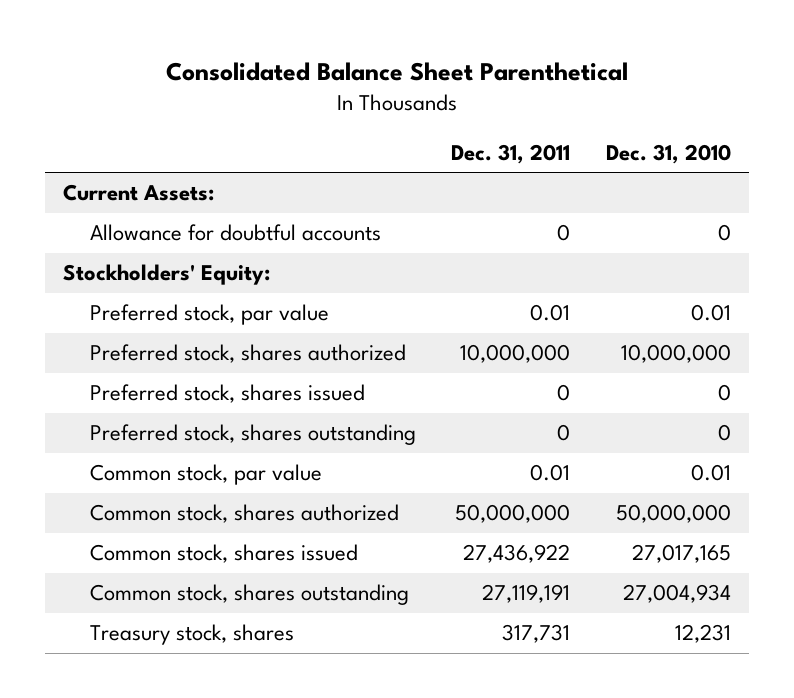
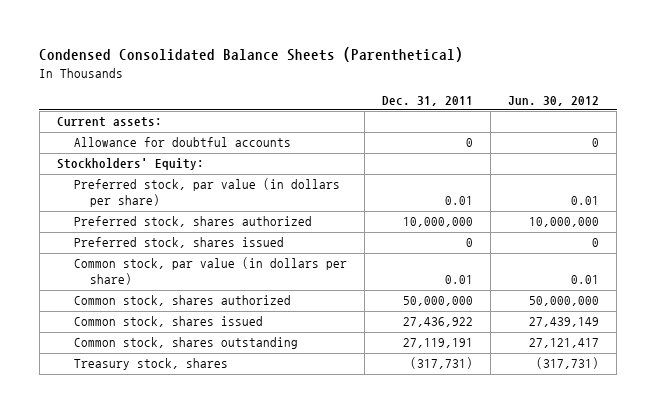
[166,61,629,81] Consolidated Balance Sheet Parenthetical -> [39,47,464,63] Condensed Consolidated Balance Sheets (Parenthetical)
[605,143,731,164] Dec. 31, 2010 -> none
none -> [508,95,600,106] Jun. 30, 2012
[63,184,215,202] Current Assets: -> [57,117,163,128] Current assets:
[89,304,329,326] Preferred stock, par value -> [73,178,340,208] Preferred stock, par value (in dollars per share)
[89,424,416,446] Preferred stock, shares outstanding -> none
[89,464,322,486] Common stock, par value -> [73,257,347,286] Common stock, par value (in dollars per share)
[502,624,571,644] 317,731 -> [409,357,473,370] (317,731)

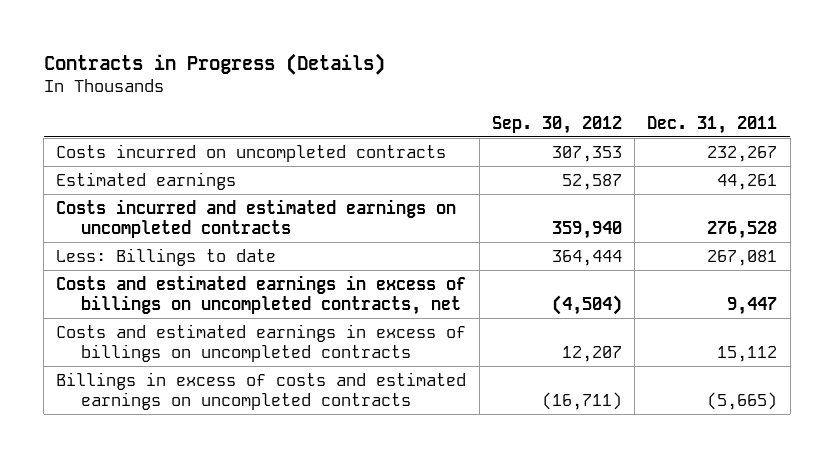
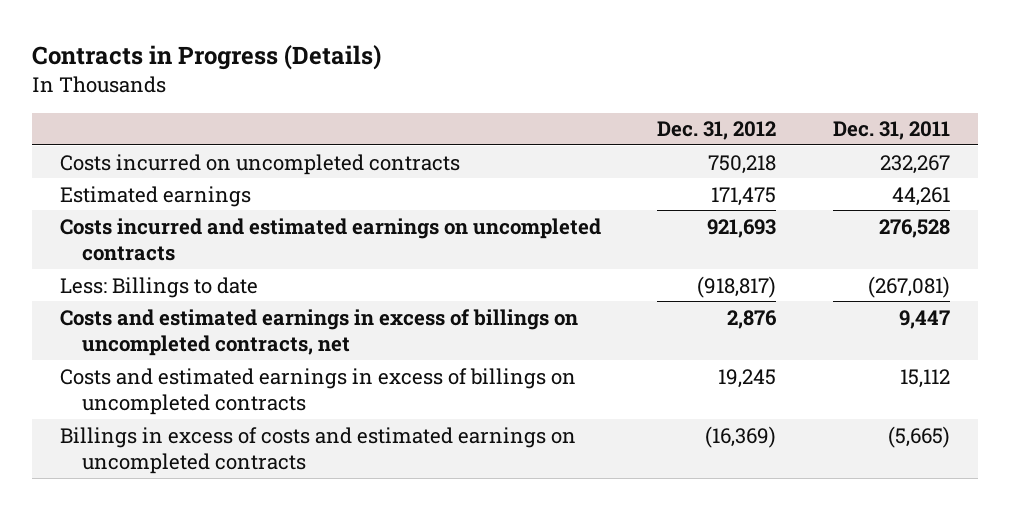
[491,115,622,134] Sep. 30, 2012 -> none
none -> [657,121,777,141] Dec. 31, 2012
[707,249,778,266] 267,081 -> [867,275,950,298] (267,081)

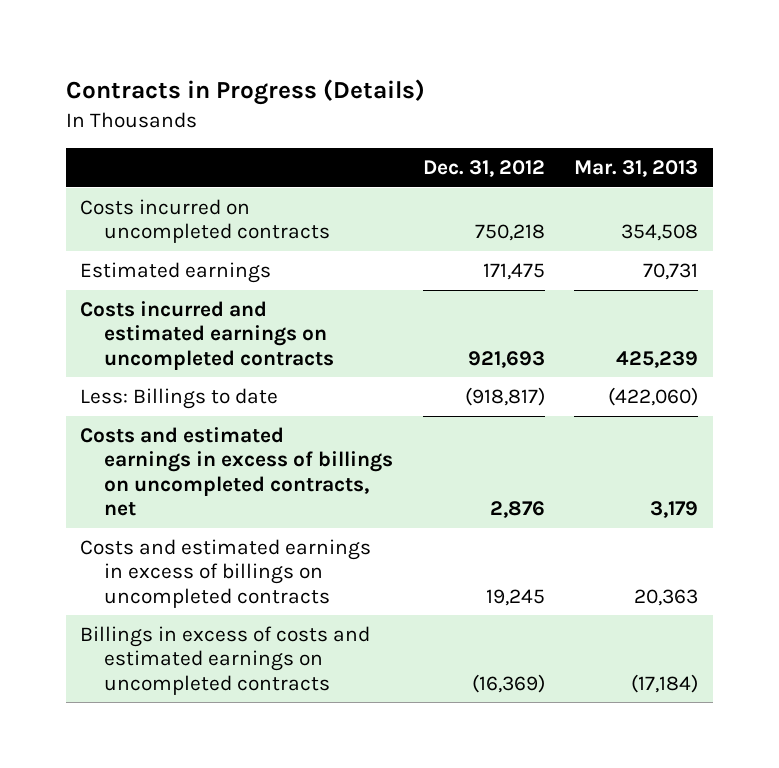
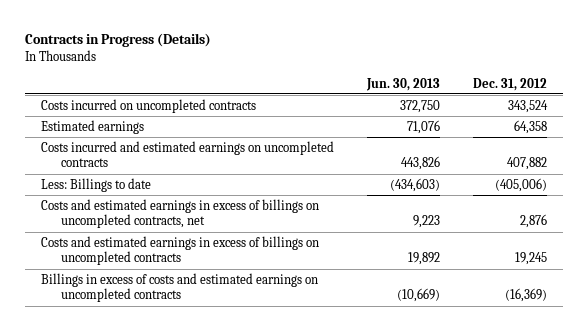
[574,160,699,178] Mar. 31, 2013 -> none
none -> [366,77,441,91] Jun. 30, 2013
[474,224,545,242] 750,218 -> [507,99,548,113] 343,524
[482,263,545,281] 171,475 -> [513,119,547,134] 64,358
[467,350,545,368] 921,693 -> [506,157,547,171] 407,882
[464,387,545,407] (918,817) -> [494,177,547,192] (405,006)

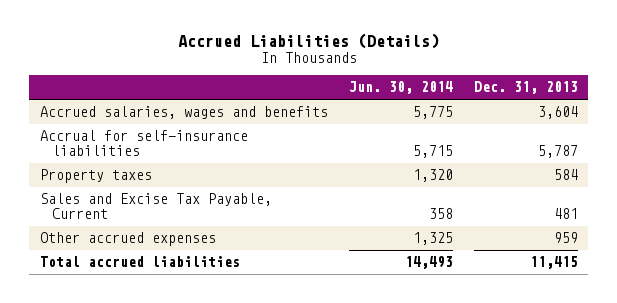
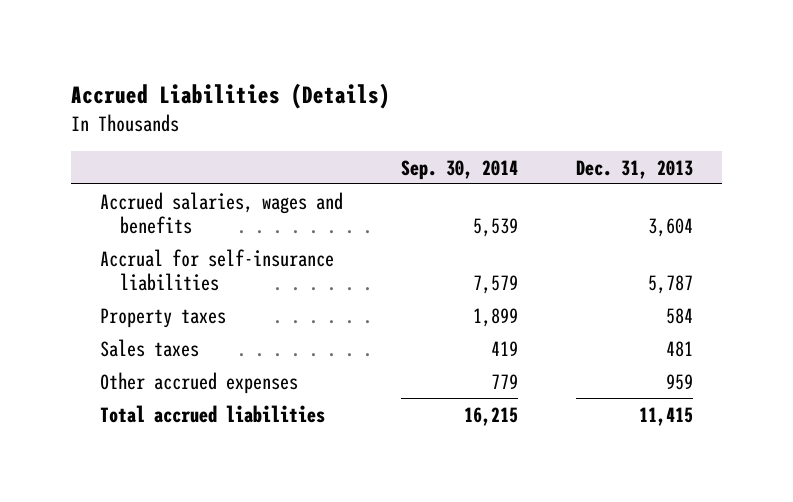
[348,81,453,95] Jun. 30, 2014 -> none
none -> [401,159,519,180] Sep. 30, 2014
[39,193,272,220] Sales and Excise Tax Payable, Current -> [100,338,200,357] Sales taxes

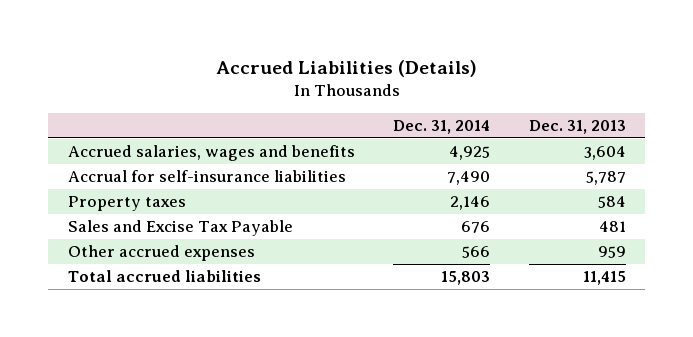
[401,159,519,180] Sep. 30, 2014 -> none
none -> [393,120,491,135] Dec. 31, 2014
[100,338,200,357] Sales taxes -> [67,220,293,237] Sales and Excise Tax Payable

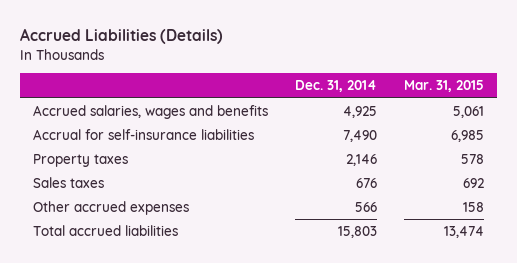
[528,120,626,135] Dec. 31, 2013 -> none
none -> [403,80,484,93] Mar. 31, 2015
[67,220,293,237] Sales and Excise Tax Payable -> [33,176,105,188] Sales taxes

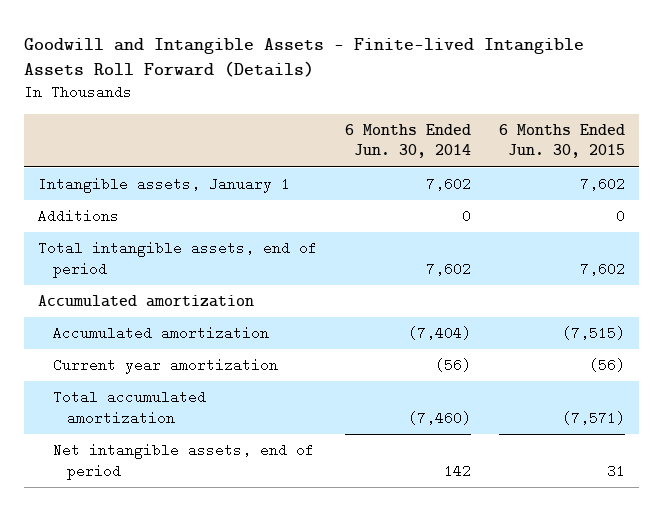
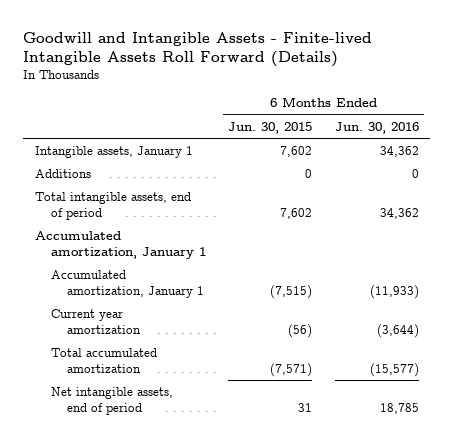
[344,123,471,159] 6 Months Ended Jun. 30, 2014 -> none
none -> [334,121,419,134] Jun. 30, 2016
[38,295,255,308] Accumulated amortization -> [34,231,206,259] Accumulated amortization, January 1
[52,326,269,341] Accumulated amortization -> [50,270,205,298] Accumulated amortization, January 1

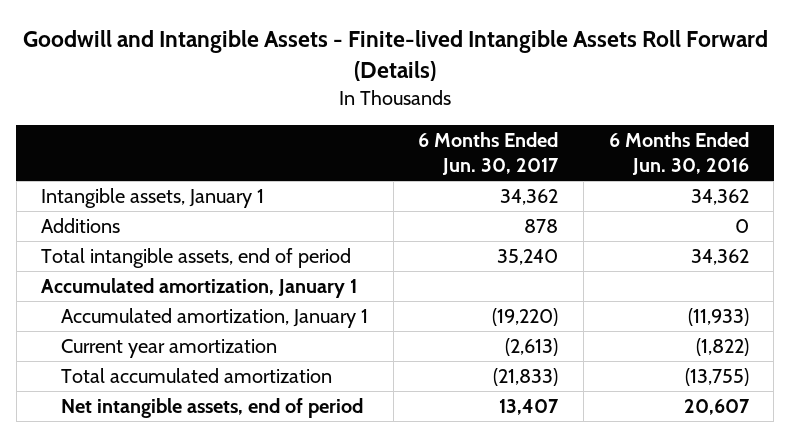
[228,121,313,134] Jun. 30, 2015 -> none
none -> [418,132,560,176] 6 Months Ended Jun. 30, 2017
[376,323,419,338] (3,644) -> [695,338,749,357] (1,822)
[369,362,419,377] (15,577) -> [684,368,749,387] (13,755)
[379,402,419,414] 18,785 -> [683,399,750,416] 20,607

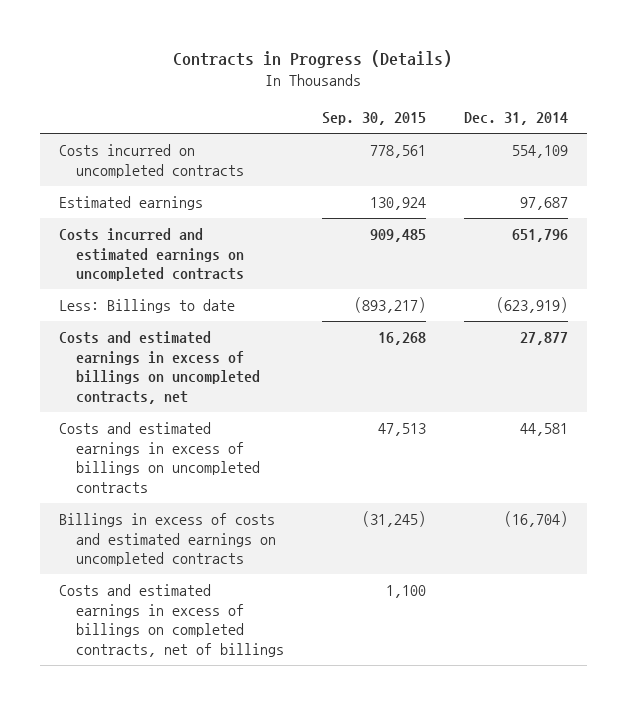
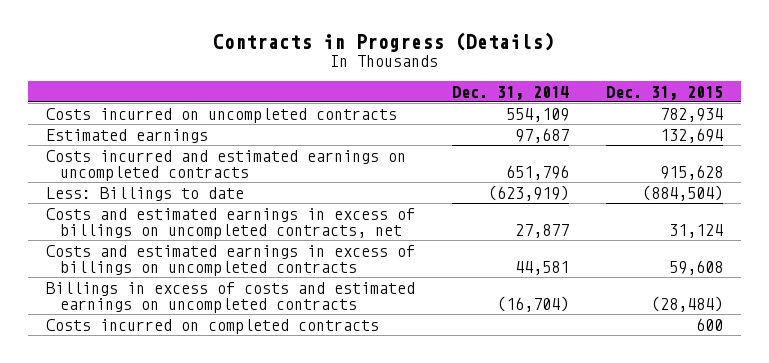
[321,112,426,126] Sep. 30, 2015 -> none
none -> [605,85,723,100] Dec. 31, 2015
[58,584,284,657] Costs and estimated earnings in excess of billings on completed contracts, net of billings -> [46,318,380,334] Costs incurred on completed contracts

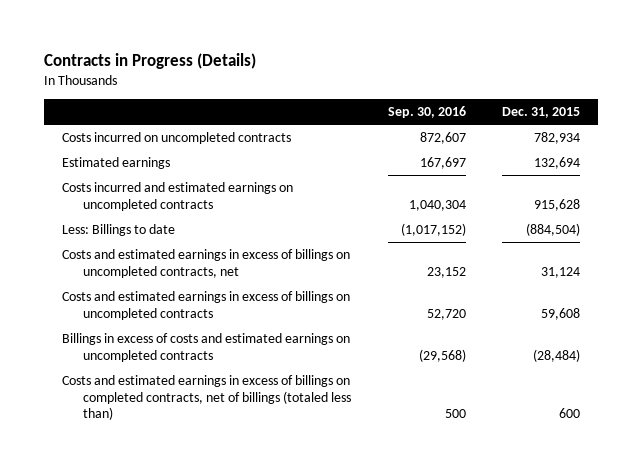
[451,85,569,100] Dec. 31, 2014 -> none
none -> [387,106,466,119] Sep. 30, 2016
[46,318,380,334] Costs incurred on completed contracts -> [61,375,352,421] Costs and estimated earnings in excess of billings on completed contracts, net of billings (totaled less than)

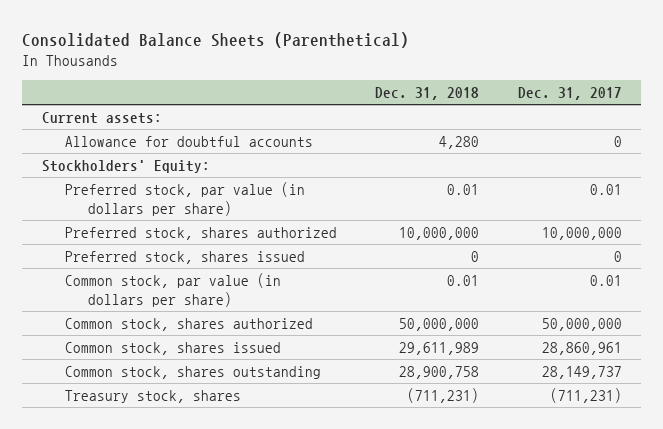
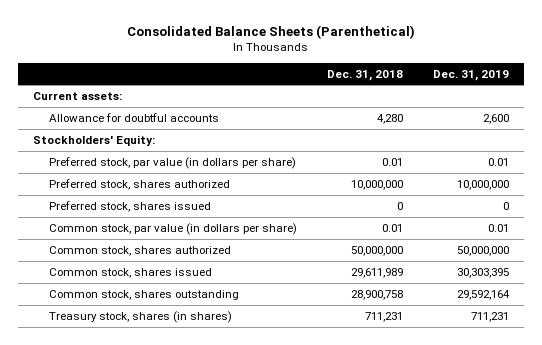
[517,86,622,100] Dec. 31, 2017 -> none
none -> [432,69,509,81] Dec. 31, 2019
[64,389,241,403] Treasury stock, shares -> [49,310,233,323] Treasury stock, shares (in shares)
[407,387,480,403] (711,231) -> [365,311,404,322] 711,231

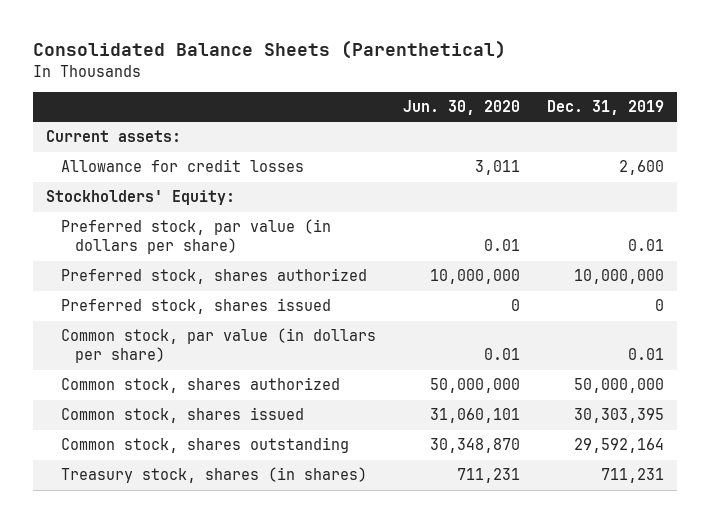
[327,69,404,81] Dec. 31, 2018 -> none
none -> [402,100,520,116] Jun. 30, 2020
[49,112,220,122] Allowance for doubtful accounts -> [60,159,304,173] Allowance for credit losses

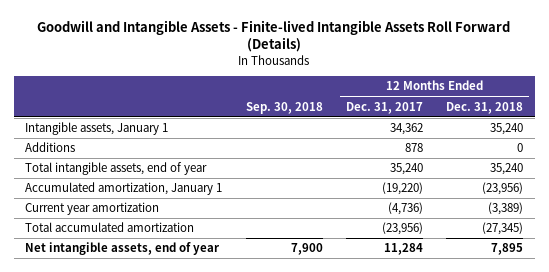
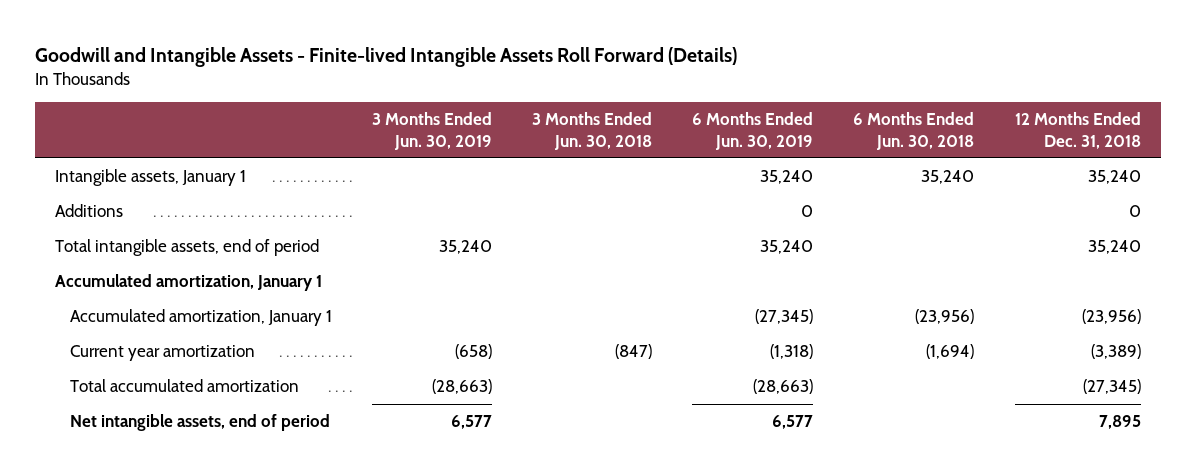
[245,101,323,114] Sep. 30, 2018 -> none
[345,101,423,114] Dec. 31, 2017 -> none
none -> [371,112,492,150] 3 Months Ended Jun. 30, 2019
none -> [532,112,653,150] 3 Months Ended Jun. 30, 2018
none -> [692,112,814,150] 6 Months Ended Jun. 30, 2019
none -> [853,112,975,150] 6 Months Ended Jun. 30, 2018
[25,162,208,176] Total intangible assets, end of year -> [55,239,320,257] Total intangible assets, end of period
none -> [55,274,323,292] Accumulated amortization, January 1
[25,242,221,256] Net intangible assets, end of year -> [69,414,330,432] Net intangible assets, end of period

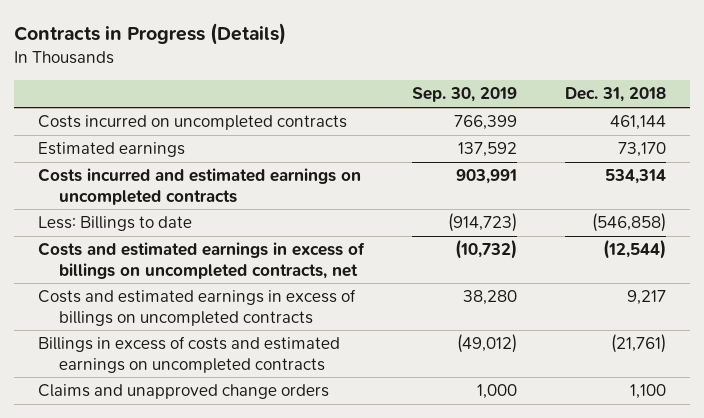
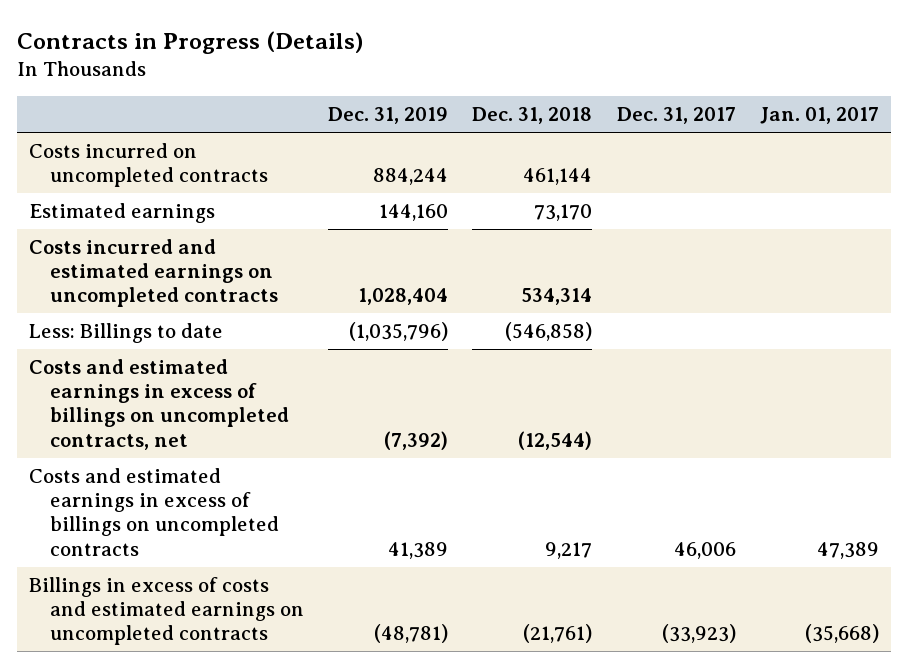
[411,87,517,103] Sep. 30, 2019 -> none
none -> [327,107,448,125] Dec. 31, 2019
none -> [616,107,736,125] Dec. 31, 2017
none -> [759,107,879,125] Jan. 01, 2017
[38,384,330,400] Claims and unapproved change orders -> none

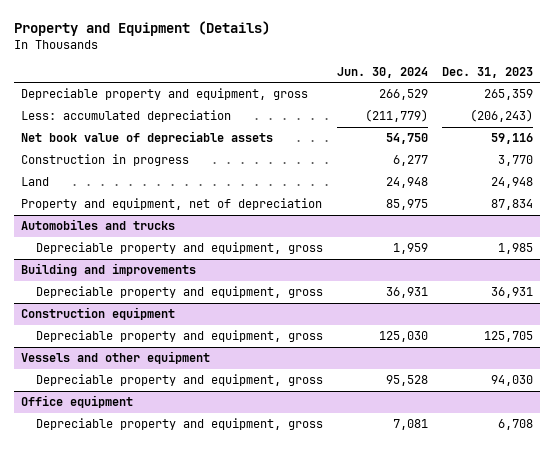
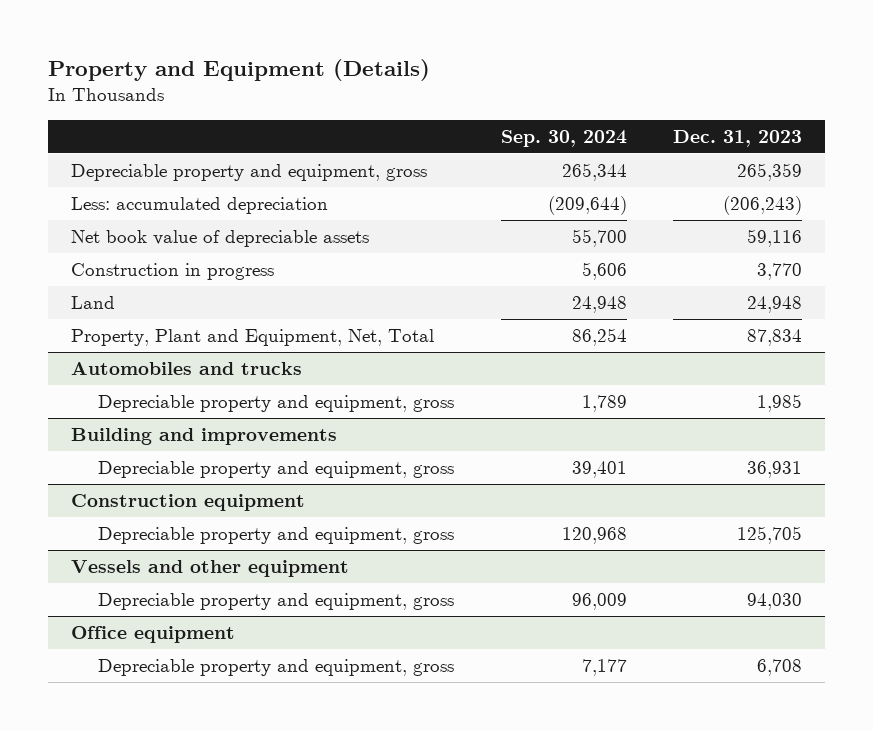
[336,66,428,78] Jun. 30, 2024 -> none
none -> [500,129,627,147] Sep. 30, 2024
[21,198,323,211] Property and equipment, net of depreciation -> [70,328,434,346] Property, Plant and Equipment, Net, Total

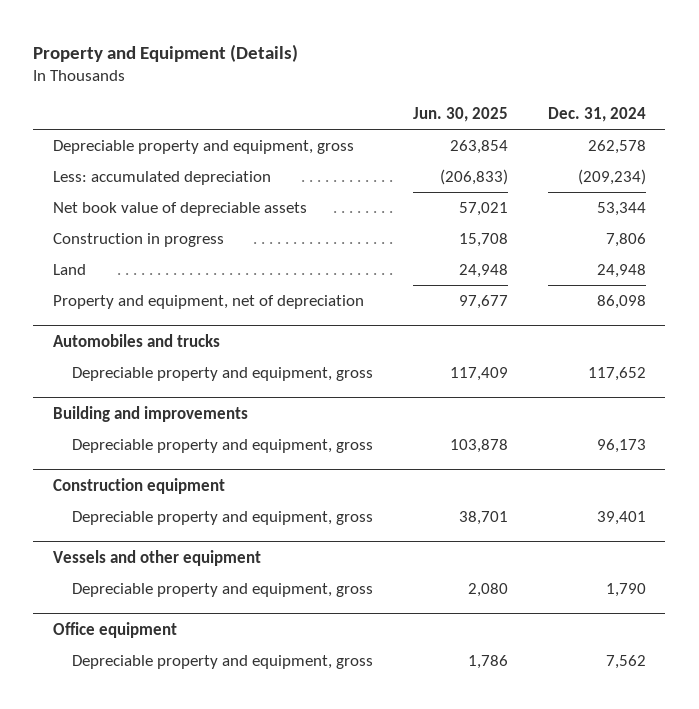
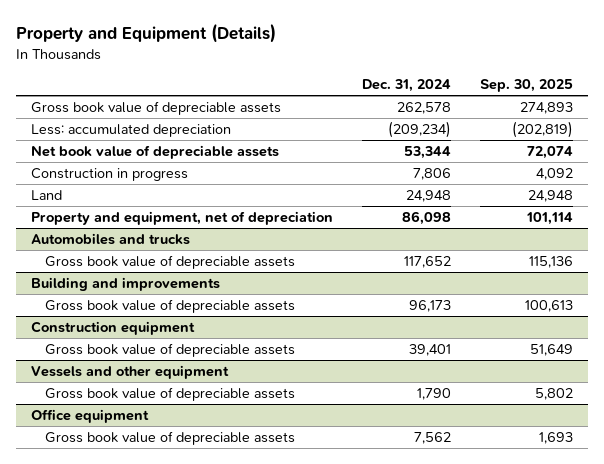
[412,107,508,123] Jun. 30, 2025 -> none
none -> [480,79,574,93] Sep. 30, 2025
[53,140,355,155] Depreciable property and equipment, gross -> [30,101,281,116] Gross book value of depreciable assets
[72,367,374,382] Depreciable property and equipment, gross -> [44,255,295,270] Gross book value of depreciable assets
[72,439,374,454] Depreciable property and equipment, gross -> [44,299,295,314] Gross book value of depreciable assets
[72,511,374,526] Depreciable property and equipment, gross -> [44,343,295,358] Gross book value of depreciable assets
[72,583,374,598] Depreciable property and equipment, gross -> [44,387,295,402] Gross book value of depreciable assets
[72,655,374,670] Depreciable property and equipment, gross -> [44,431,295,446] Gross book value of depreciable assets

